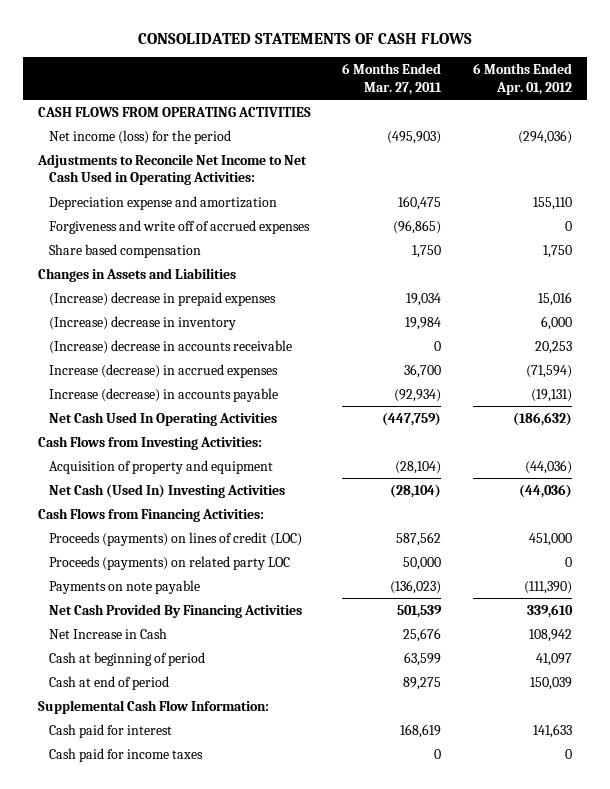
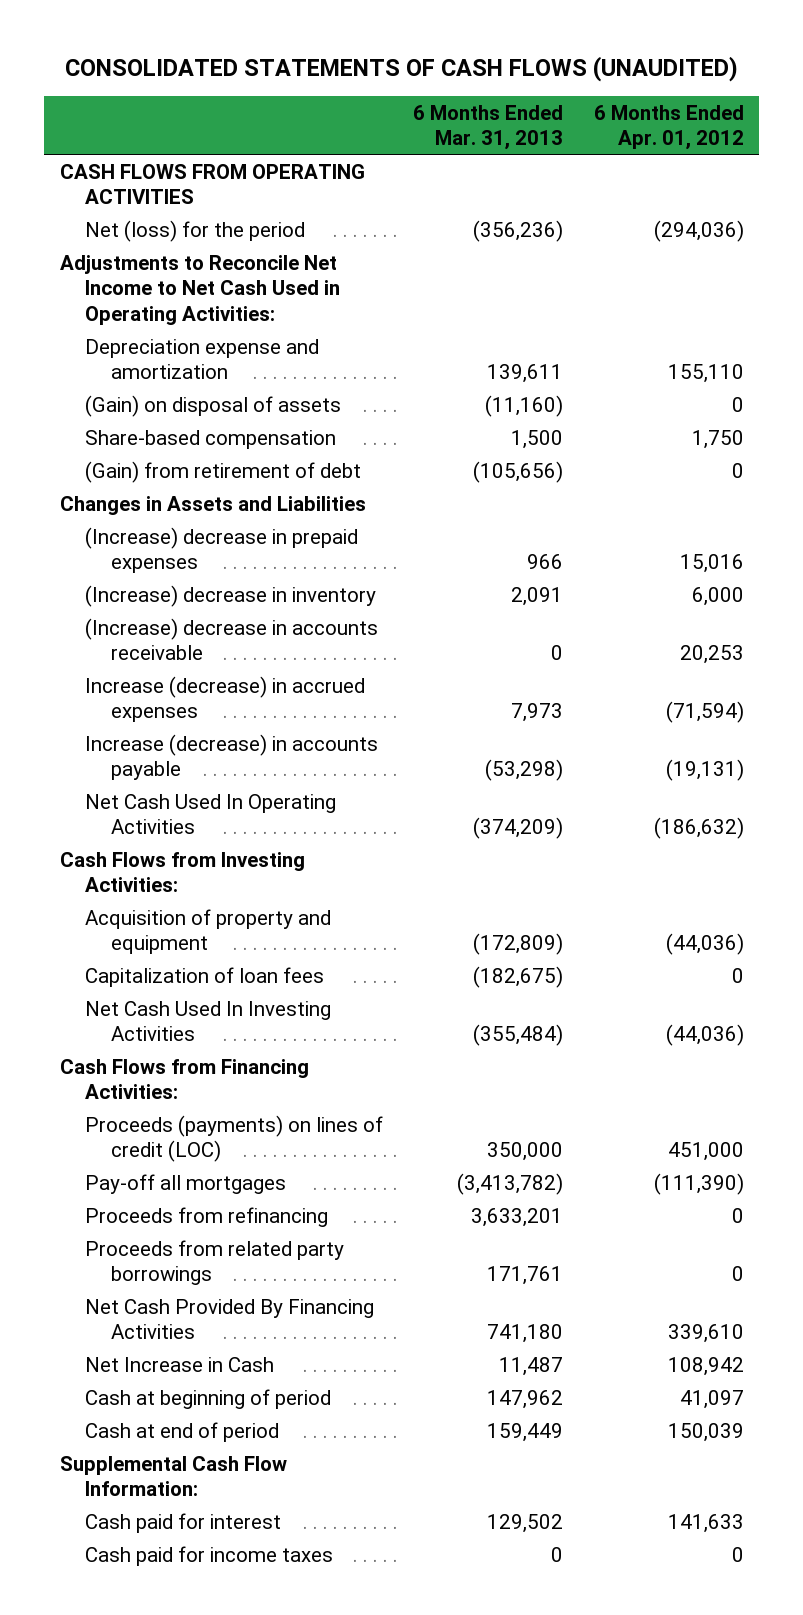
[137,32,472,44] CONSOLIDATED STATEMENTS OF CASH FLOWS -> [64,55,738,82] CONSOLIDATED STATEMENTS OF CASH FLOWS (UNAUDITED)
[342,63,443,95] 6 Months Ended Mar. 27, 2011 -> none
none -> [413,104,564,151] 6 Months Ended Mar. 31, 2013
[49,129,232,144] Net income (loss) for the period -> [85,219,306,242] Net (loss) for the period
[49,219,311,234] Forgiveness and write off of accrued expenses -> none
none -> [85,394,342,417] (Gain) on disposal of assets
[49,243,202,258] Share based compensation -> [85,429,337,449] Share-based compensation
none -> [85,460,362,483] (Gain) from retirement of debt
none -> [85,966,325,987] Capitalization of loan fees
[49,483,286,498] Net Cash (Used In) Investing Activities -> [85,1000,332,1042] Net Cash Used In Investing Activities
[49,555,291,570] Proceeds (payments) on related party LOC -> none
[49,579,201,594] Payments on note payable -> [85,1173,287,1194] Pay-off all mortgages
none -> [85,1206,329,1227] Proceeds from refinancing
none -> [85,1239,345,1286] Proceeds from related party borrowings

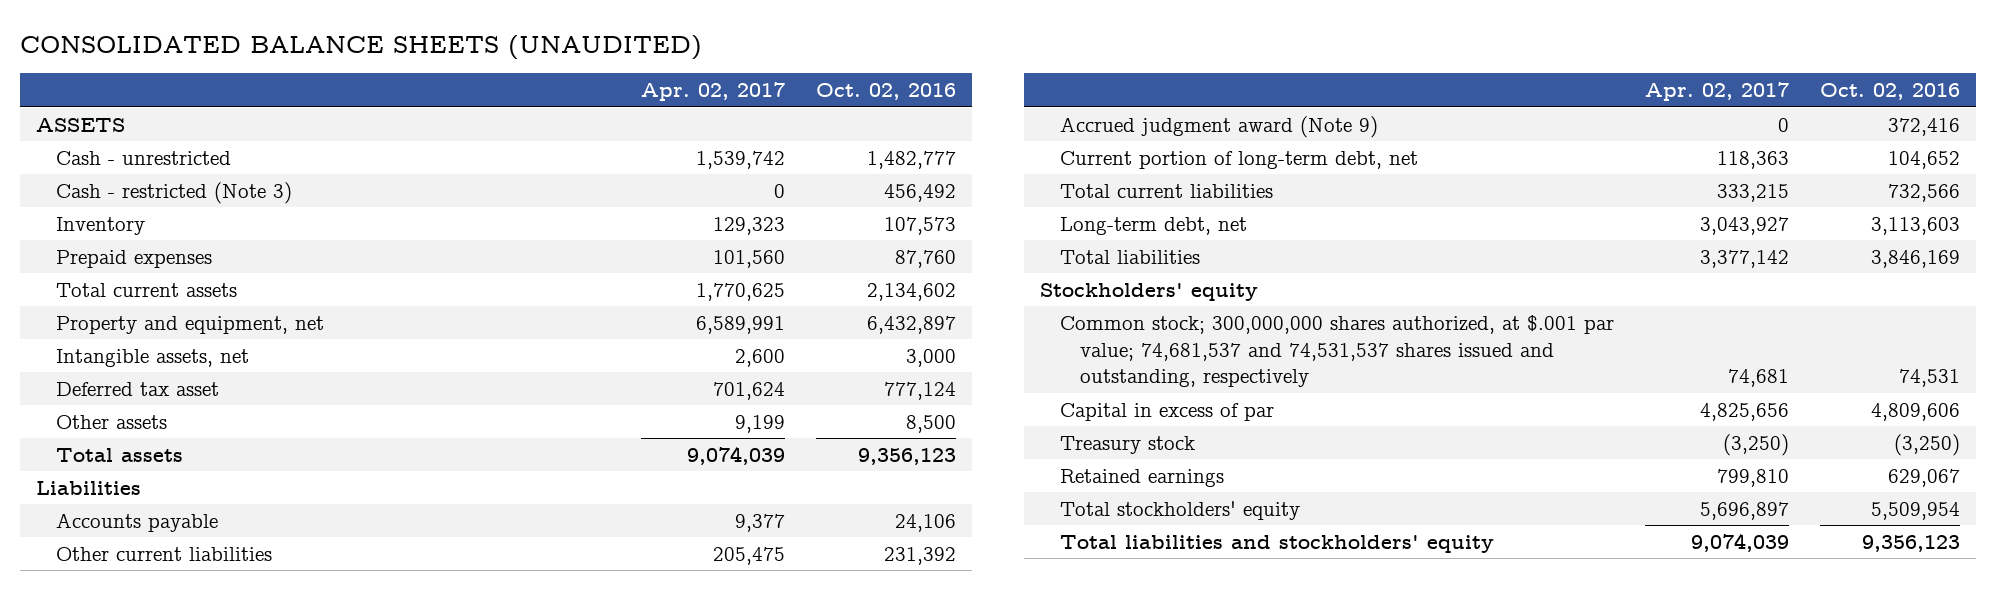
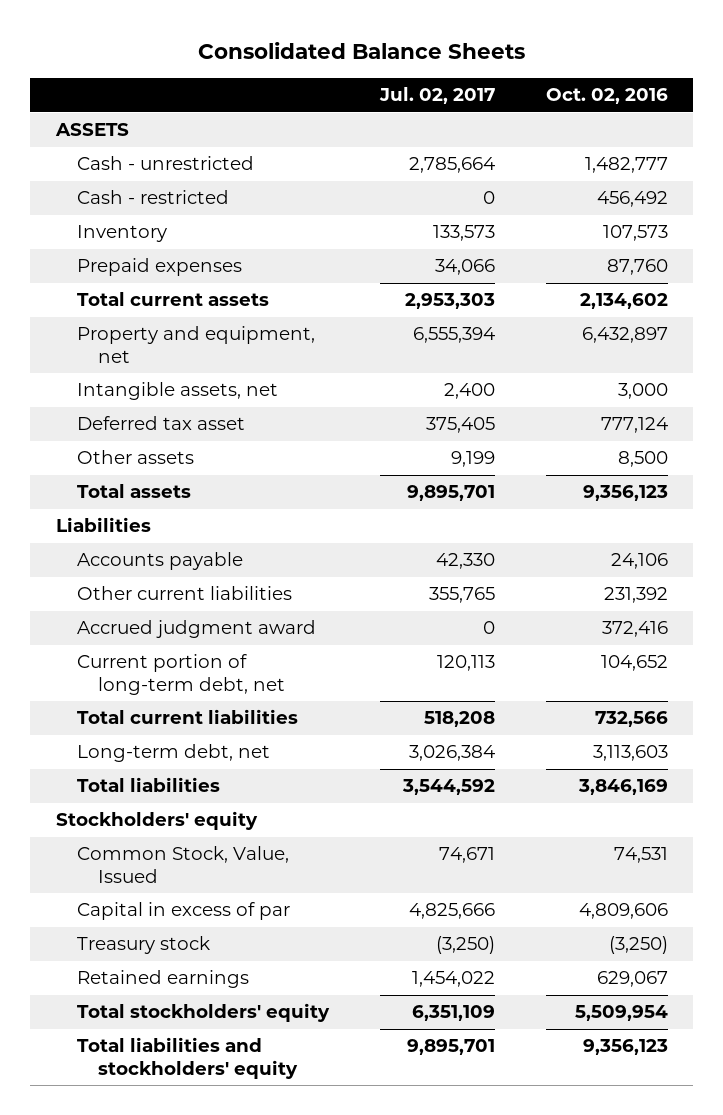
[20,34,703,60] CONSOLIDATED BALANCE SHEETS (UNAUDITED) -> [197,42,525,60] Consolidated Balance Sheets
[641,82,786,102] Apr. 02, 2017 -> none
none -> [378,87,495,105] Jul. 02, 2017
[55,181,292,204] Cash - restricted (Note 3) -> [76,190,229,205] Cash - restricted
[1059,115,1378,138] Accrued judgment award (Note 9) -> [76,620,316,639] Accrued judgment award
[1059,314,1614,388] Common stock; 300,000,000 shares authorized, at $.001 par value; 74,681,537 and 74,531,537 shares issued and outstanding, respectively -> [76,846,289,883] Common Stock, Value, Issued

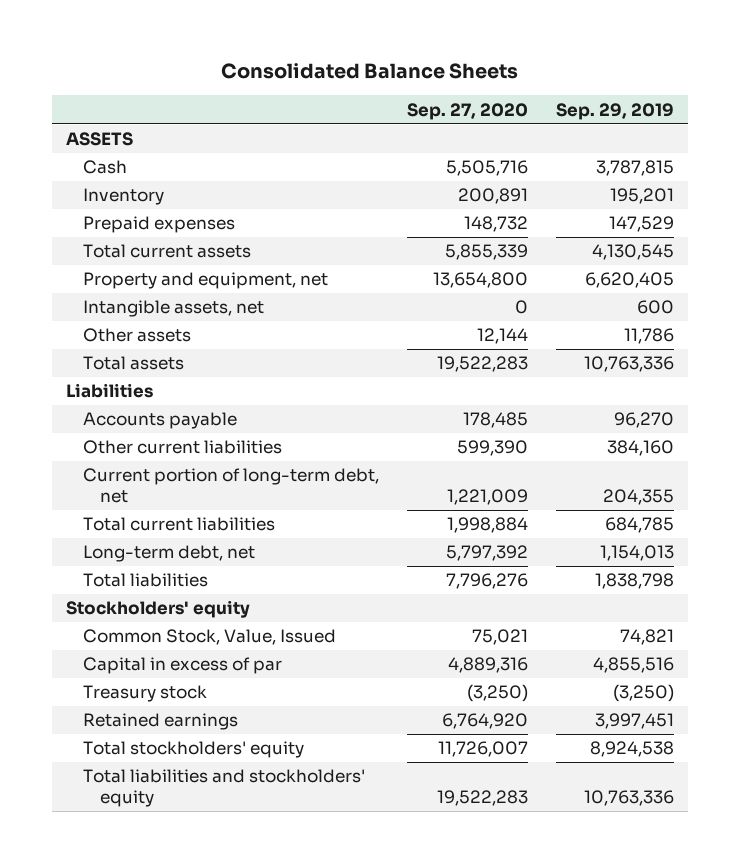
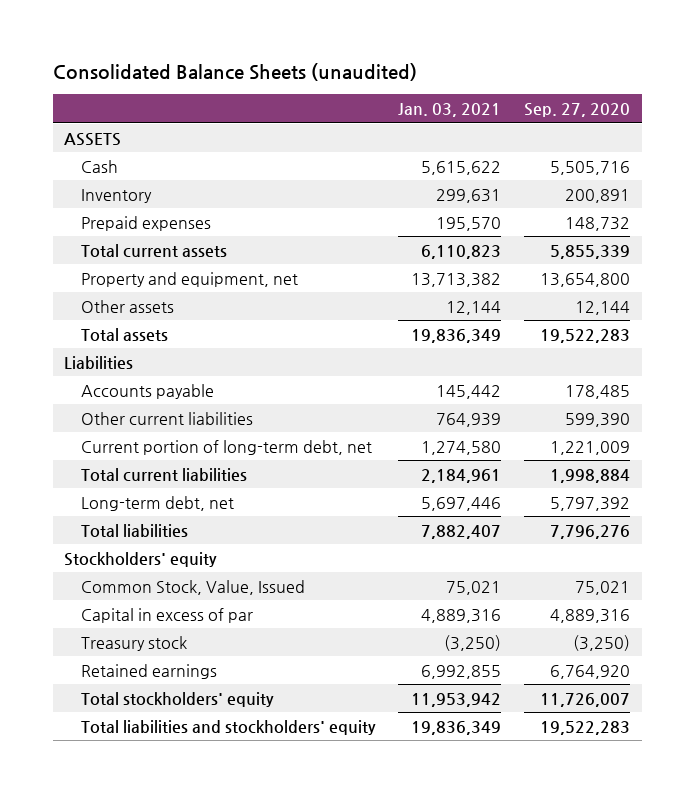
[220,63,518,80] Consolidated Balance Sheets -> [52,62,417,81] Consolidated Balance Sheets (unaudited)
[556,102,675,120] Sep. 29, 2019 -> none
none -> [398,103,502,118] Jan. 03, 2021
[82,300,264,318] Intangible assets, net -> none

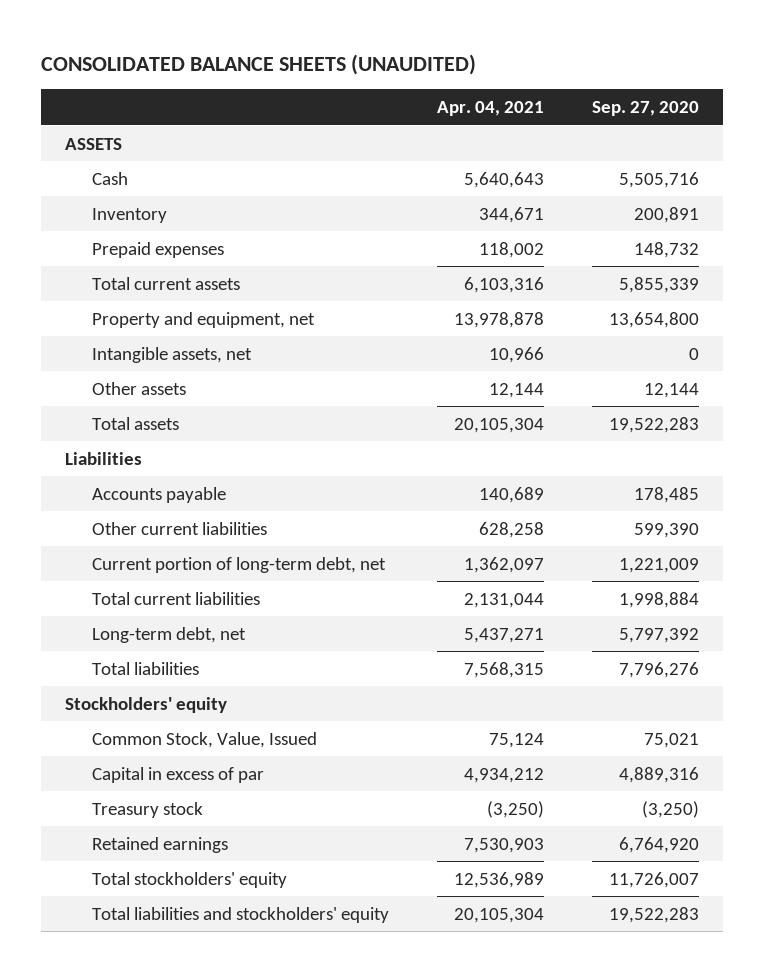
[52,62,417,81] Consolidated Balance Sheets (unaudited) -> [41,53,477,75] CONSOLIDATED BALANCE SHEETS (UNAUDITED)
[398,103,502,118] Jan. 03, 2021 -> none
none -> [437,101,545,117] Apr. 04, 2021
none -> [92,346,253,363] Intangible assets, net

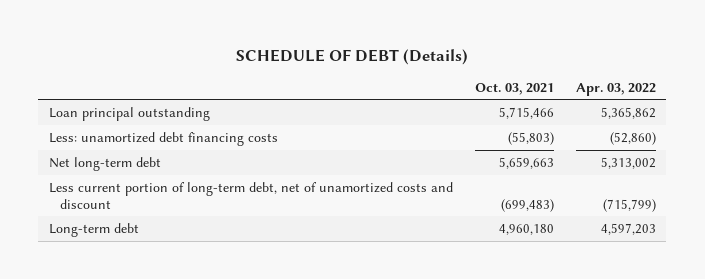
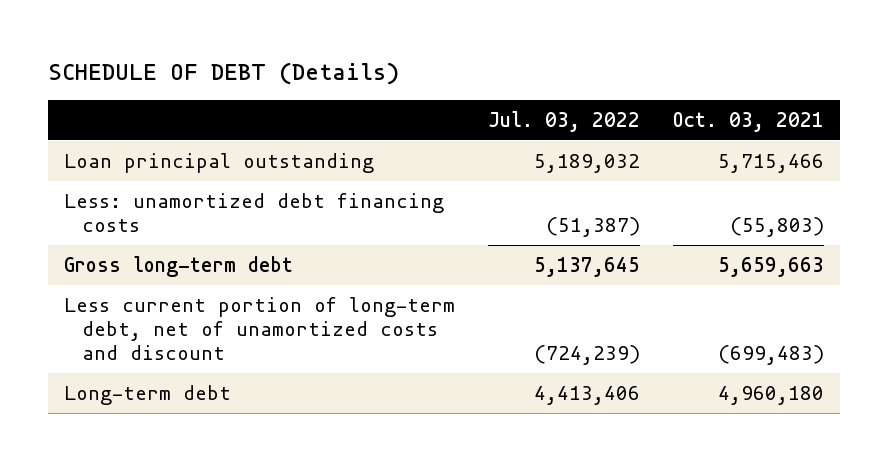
[575,82,656,96] Apr. 03, 2022 -> none
none -> [487,111,640,133] Jul. 03, 2022
[49,156,162,171] Net long-term debt -> [64,255,294,277] Gross long-term debt

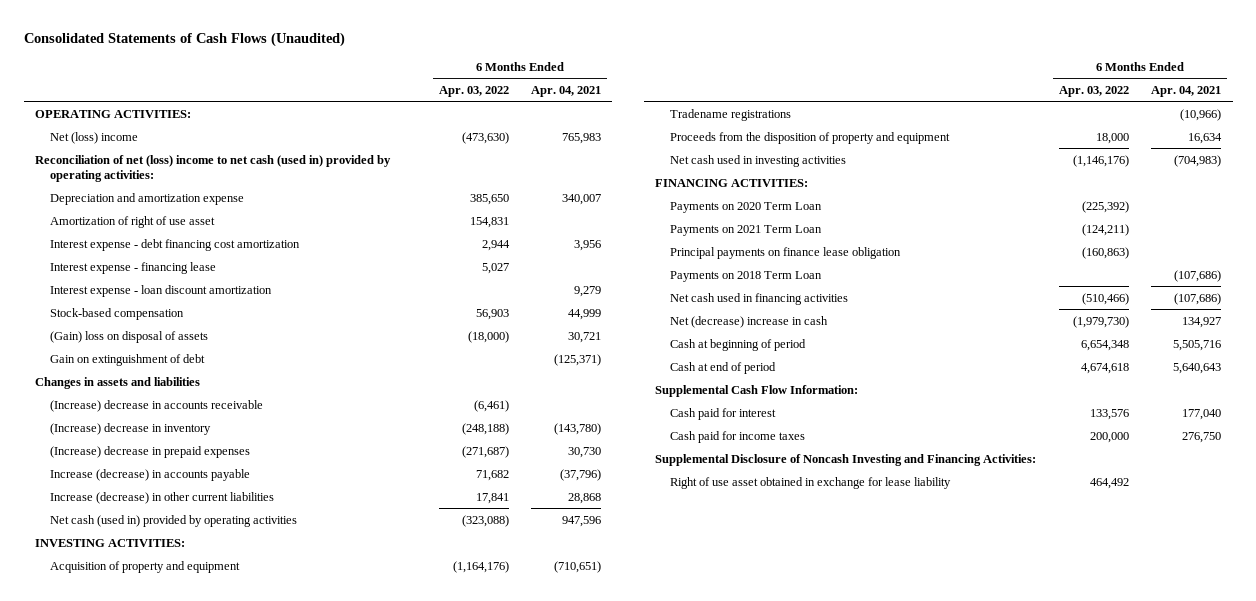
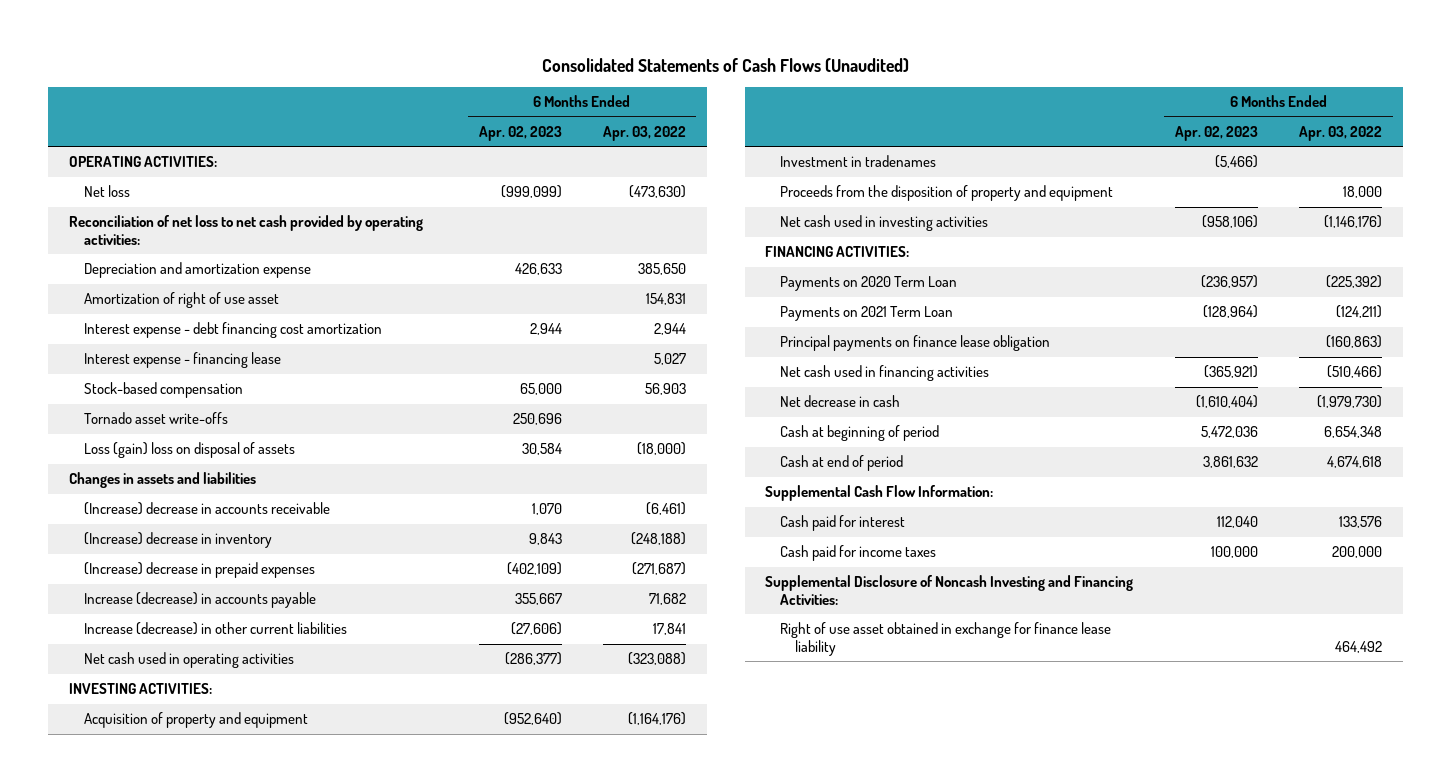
[531,86,602,98] Apr. 04, 2021 -> none
none -> [478,125,562,141] Apr. 02, 2023
[50,131,139,144] Net (loss) income -> [83,185,130,198] Net loss
[34,154,391,182] Reconciliation of net (loss) income to net cash (used in) provided by operating activities: -> [69,215,424,246] Reconciliation of net loss to net cash provided by operating activities:
[50,284,273,297] Interest expense - loan discount amortization -> none
[50,353,206,366] Gain on extinguishment of debt -> none
none -> [83,412,228,425] Tornado asset write-offs
[50,330,209,343] (Gain) loss on disposal of assets -> [83,442,295,459] Loss (gain) loss on disposal of assets
[50,514,298,527] Net cash (used in) provided by operating activities -> [83,652,294,669] Net cash used in operating activities
[670,108,792,121] Tradename registrations -> [779,155,936,168] Investment in tradenames
[670,270,823,282] Payments on 2018 Term Loan -> none
[670,315,829,328] Net (decrease) increase in cash -> [779,395,900,408] Net decrease in cash
[670,476,952,489] Right of use asset obtained in exchange for lease liability -> [779,622,1111,657] Right of use asset obtained in exchange for finance lease liability

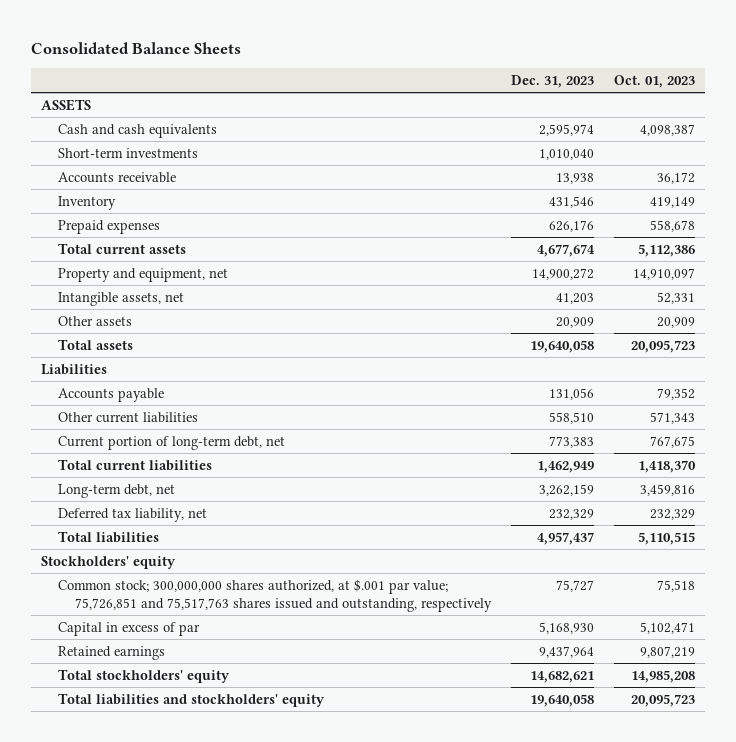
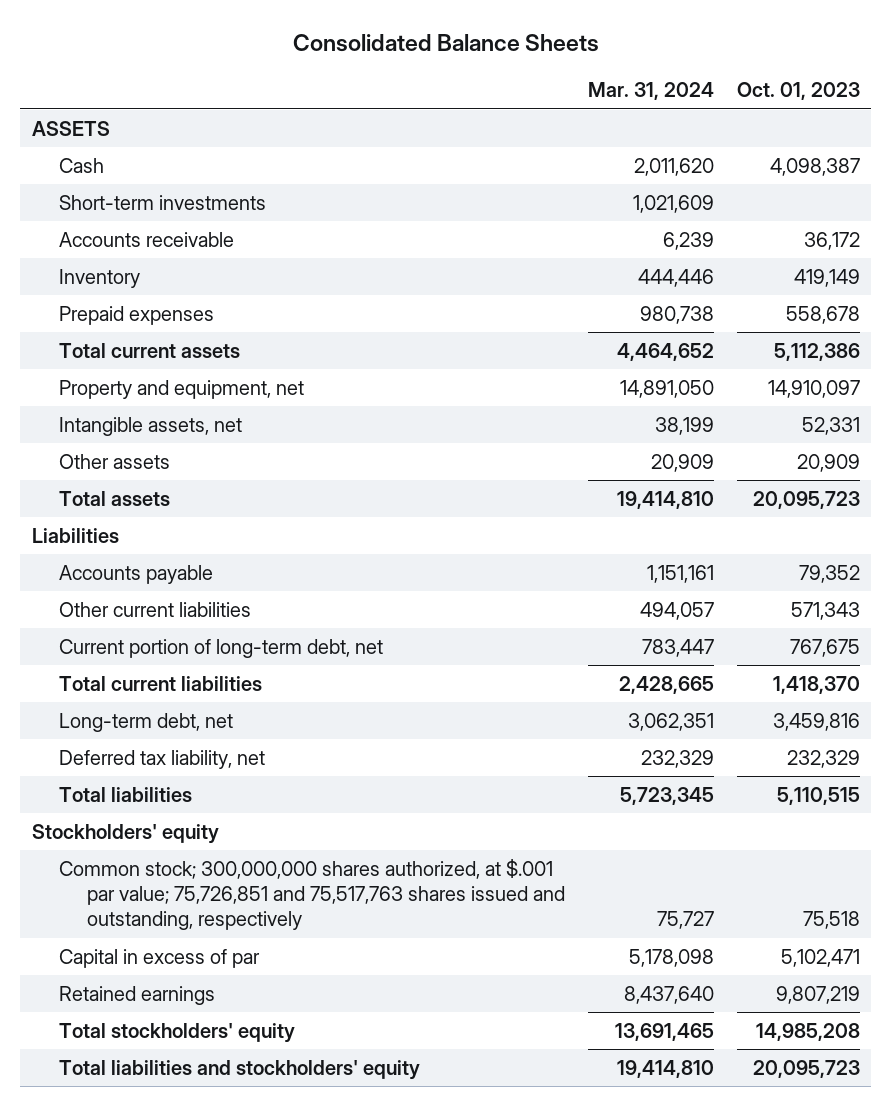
[510,74,594,88] Dec. 31, 2023 -> none
none -> [587,82,714,101] Mar. 31, 2024
[58,123,218,138] Cash and cash equivalents -> [59,157,105,173] Cash

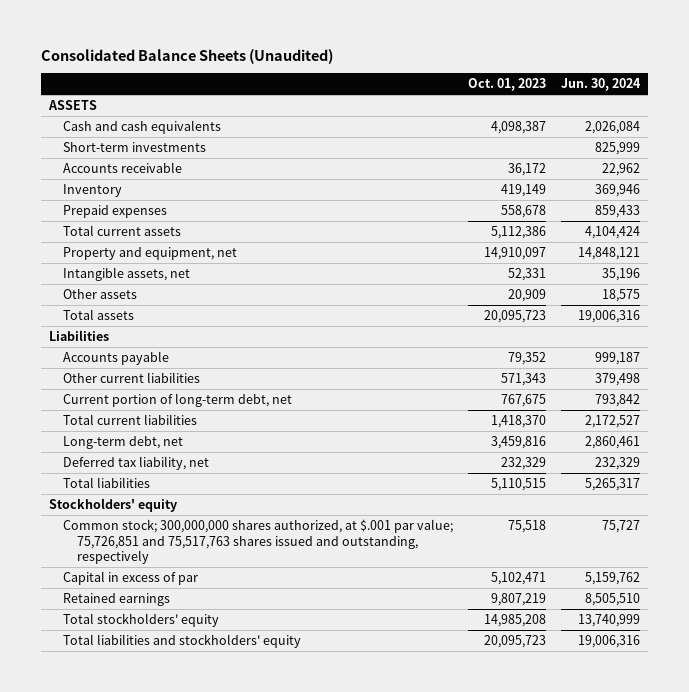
[292,34,599,53] Consolidated Balance Sheets -> [40,48,333,64] Consolidated Balance Sheets (Unaudited)
[587,82,714,101] Mar. 31, 2024 -> none
none -> [561,78,642,92] Jun. 30, 2024
[59,157,105,173] Cash -> [62,120,221,135] Cash and cash equivalents

